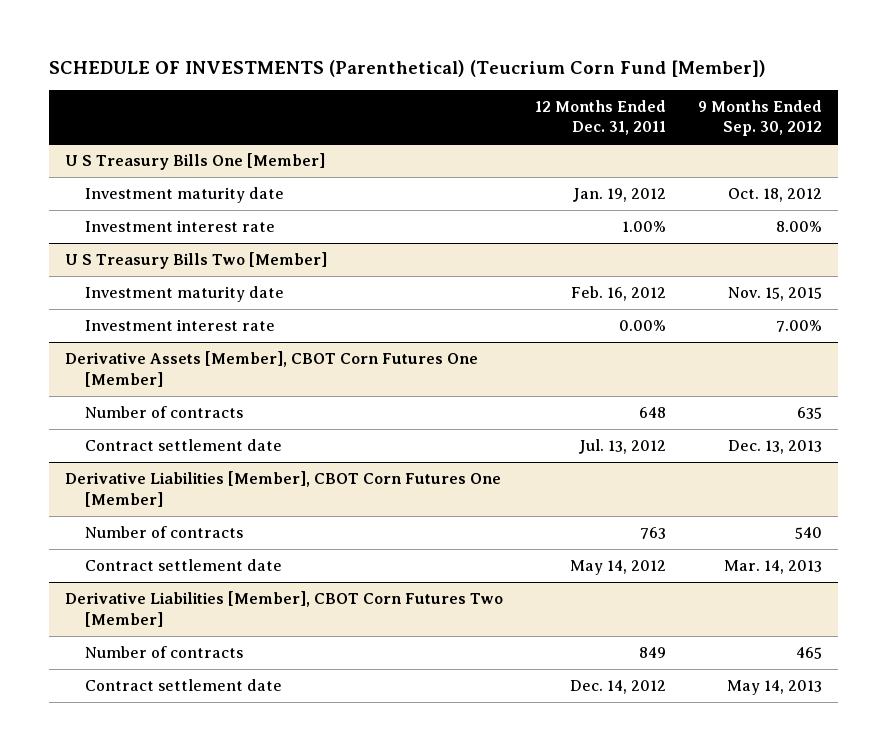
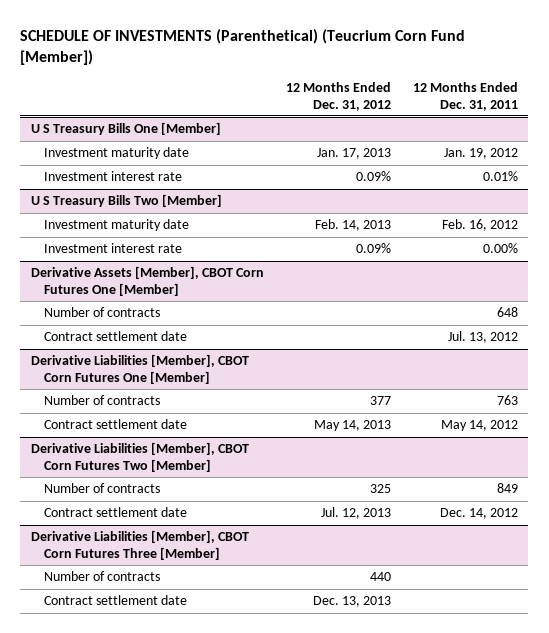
[697,99,822,137] 9 Months Ended Sep. 30, 2012 -> none
none -> [285,82,391,111] 12 Months Ended Dec. 31, 2012
[621,221,666,233] 1.00% -> [482,171,518,182] 0.01%
none -> [31,530,250,560] Derivative Liabilities [Member], CBOT Corn Futures Three [Member]
none -> [44,571,161,582] Number of contracts
none -> [44,595,188,606] Contract settlement date

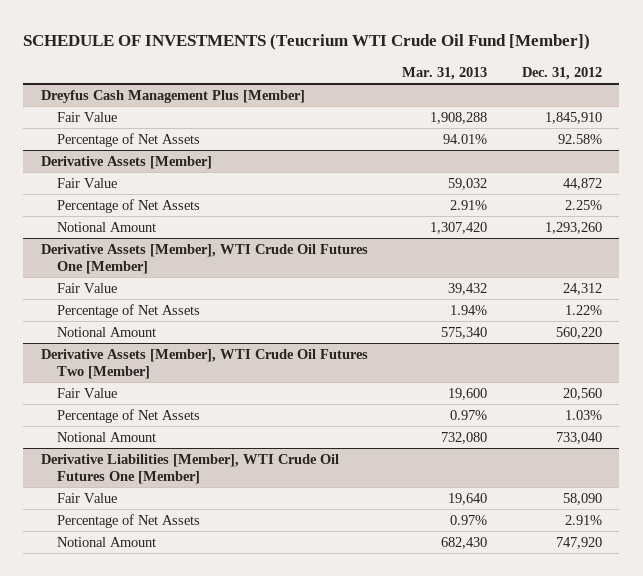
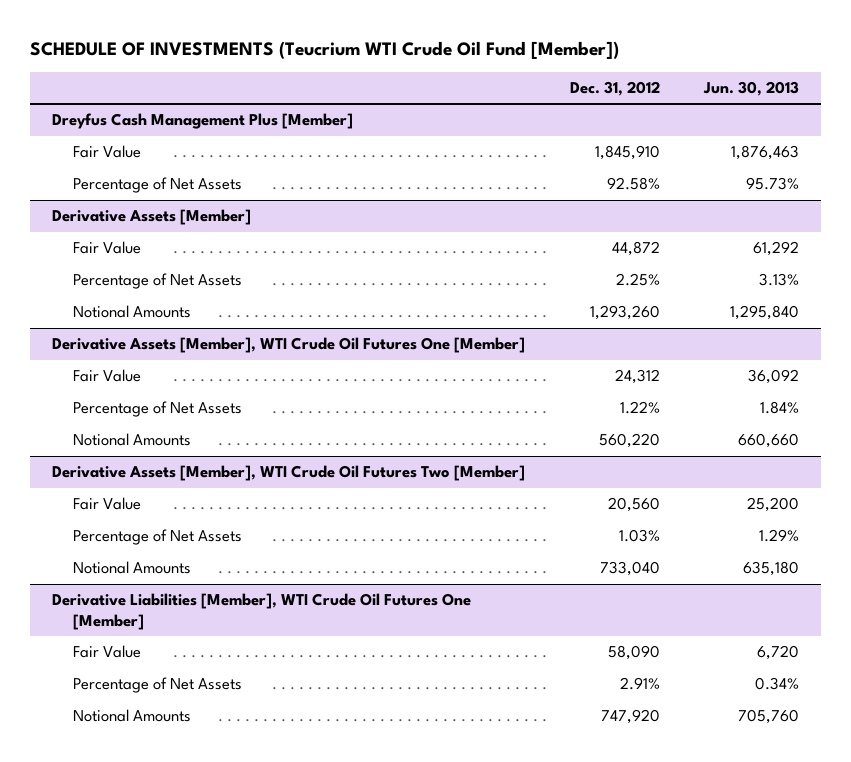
[402,66,488,80] Mar. 31, 2013 -> none
none -> [703,80,800,96] Jun. 30, 2013
[56,221,156,232] Notional Amount -> [73,305,192,319] Notional Amounts
[56,326,156,337] Notional Amount -> [73,433,192,447] Notional Amounts
[56,431,156,442] Notional Amount -> [73,561,192,575] Notional Amounts
[56,536,156,547] Notional Amount -> [73,709,192,723] Notional Amounts

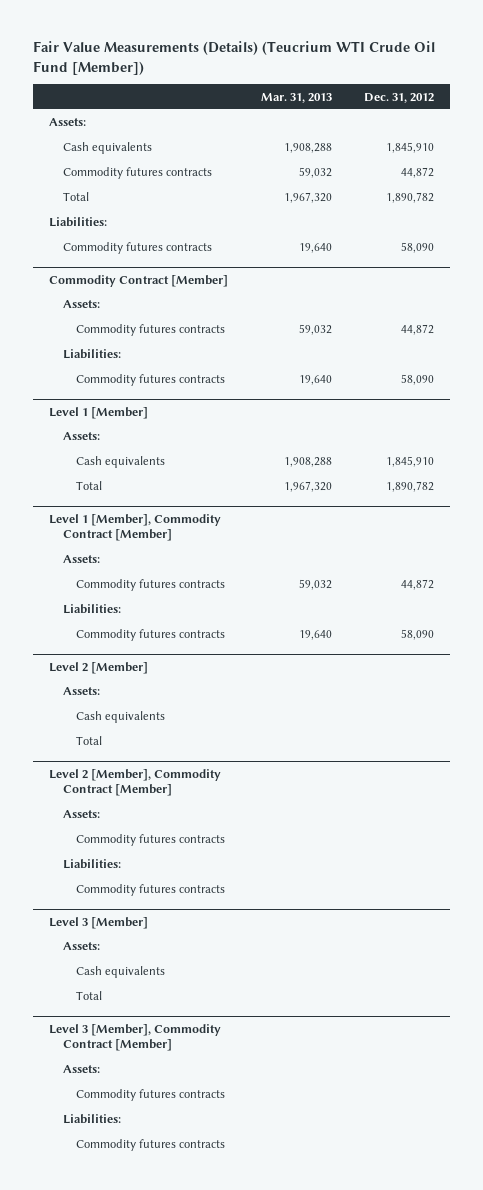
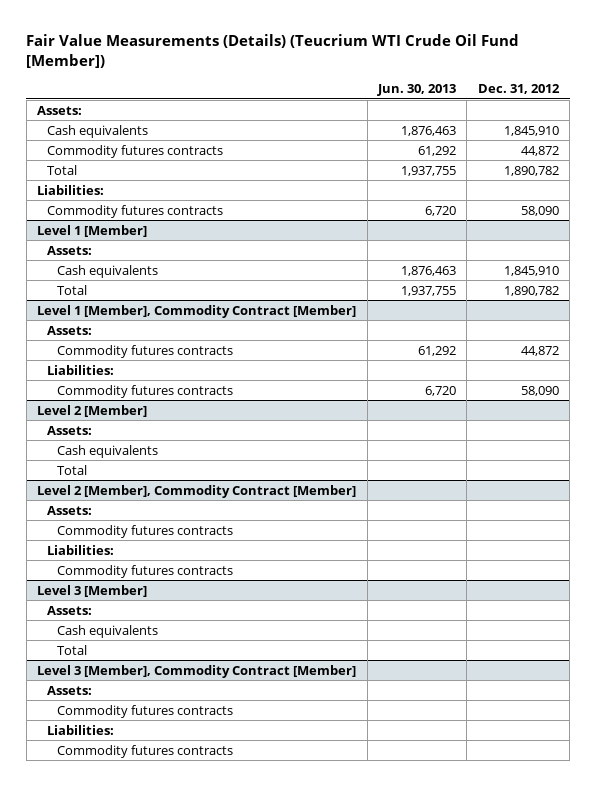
[260,92,332,103] Mar. 31, 2013 -> none
none -> [376,84,456,97] Jun. 30, 2013
[49,275,229,288] Commodity Contract [Member] -> none
[62,300,100,309] Assets: -> none
[76,324,226,337] Commodity futures contracts -> none
[62,349,121,360] Liabilities: -> none
[76,374,226,387] Commodity futures contracts -> none

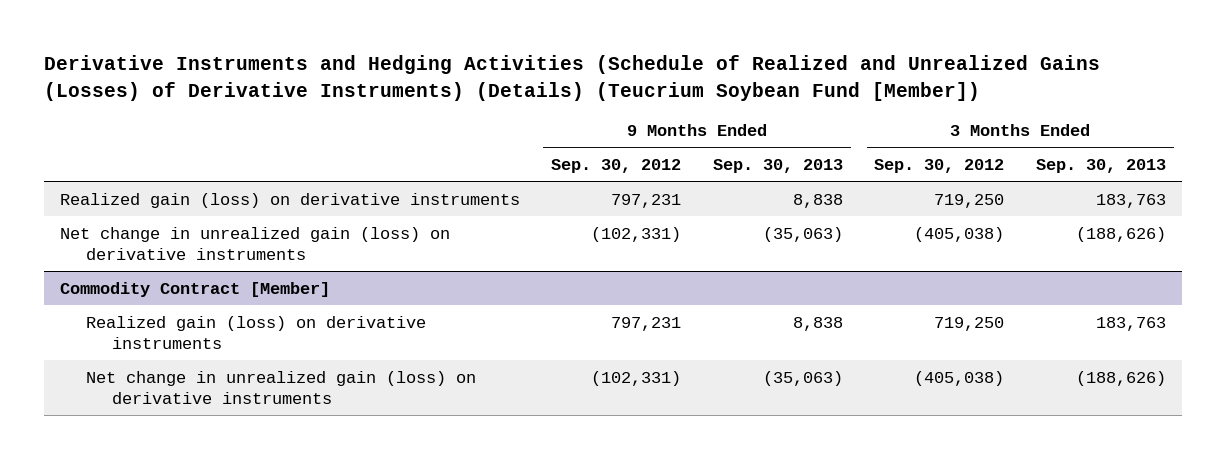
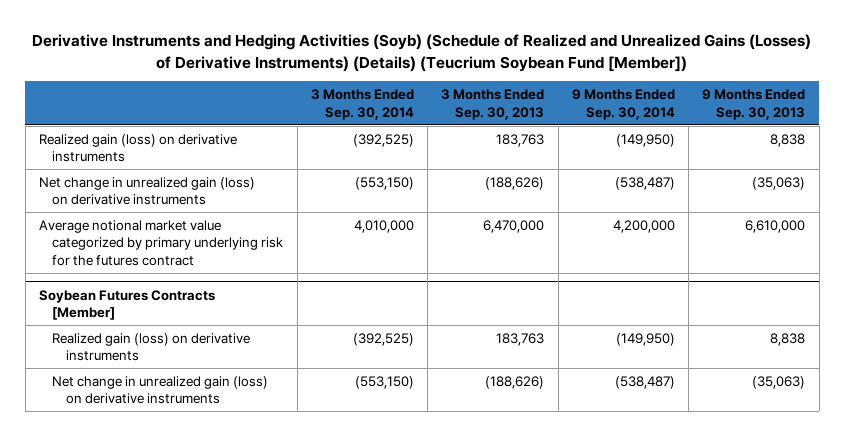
[43,55,1100,101] Derivative Instruments and Hedging Activities (Schedule of Realized and Unrealized Gains (Losses) of Derivative Instruments) (Details) (Teucrium Soybean Fund [Member]) -> [32,34,812,72] Derivative Instruments and Hedging Activities (Soyb) (Schedule of Realized and Unrealized Gains (Losses) of Derivative Instruments) (Details) (Teucrium Soybean Fund [Member])
[551,159,682,174] Sep. 30, 2012 -> none
[874,159,1005,174] Sep. 30, 2012 -> none
none -> [310,88,414,120] 3 Months Ended Sep. 30, 2014
none -> [571,88,675,120] 9 Months Ended Sep. 30, 2014
[59,281,330,297] Commodity Contract [Member] -> none
none -> [38,219,284,267] Average notional market value categorized by primary underlying risk for the futures contract
none -> [38,289,215,321] Soybean Futures Contracts [Member]

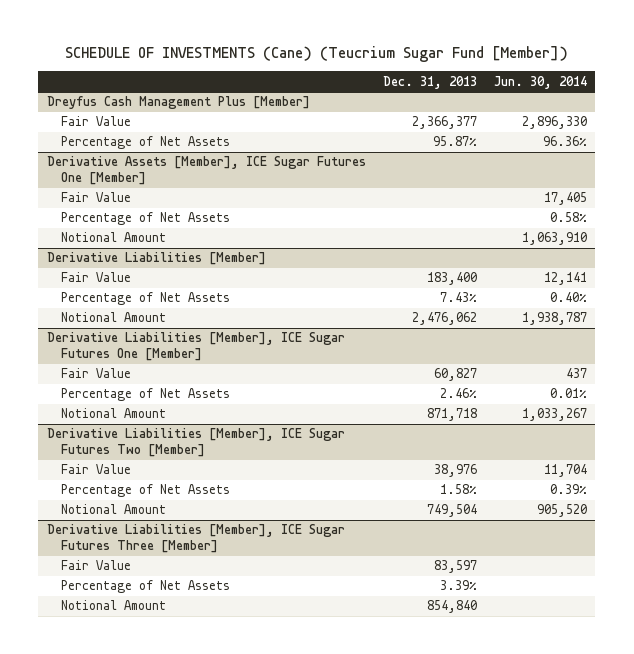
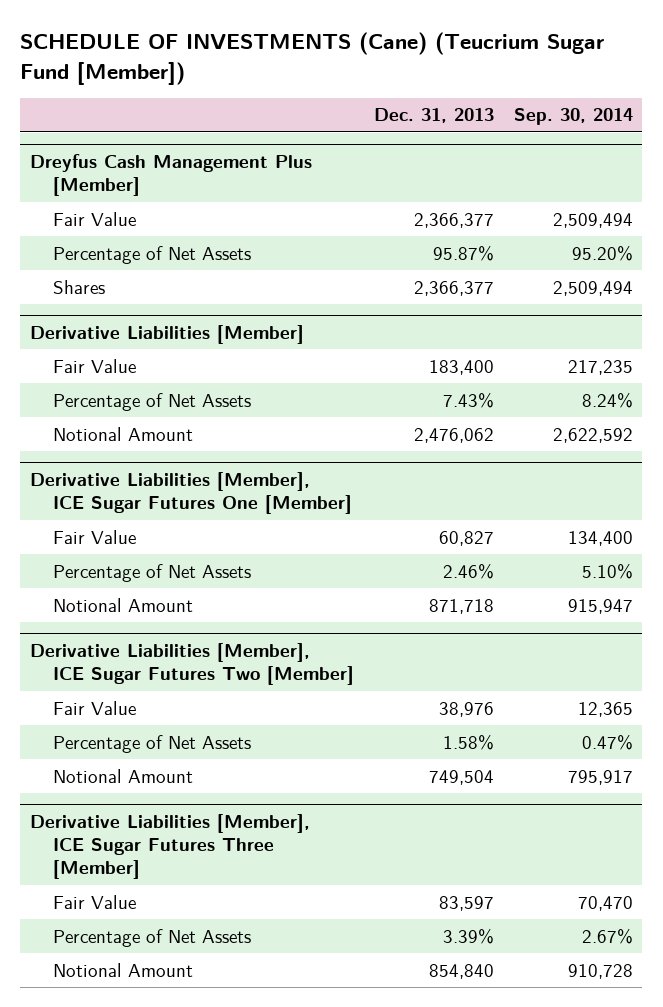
[493,75,587,89] Jun. 30, 2014 -> none
none -> [513,108,633,126] Sep. 30, 2014
[46,156,366,186] Derivative Assets [Member], ICE Sugar Futures One [Member] -> none
[60,192,131,203] Fair Value -> none
[60,212,230,226] Percentage of Net Assets -> none
[60,232,166,243] Notional Amount -> none
none -> [52,279,105,294] Shares

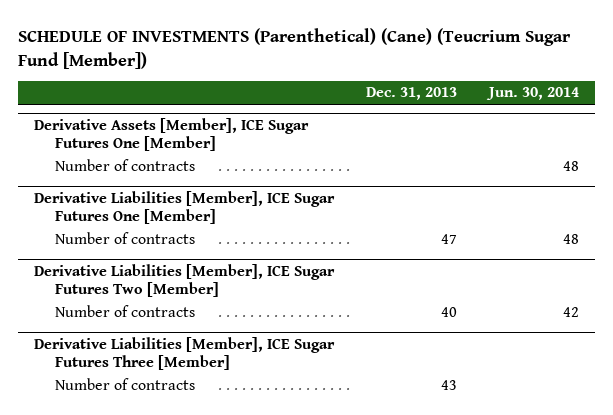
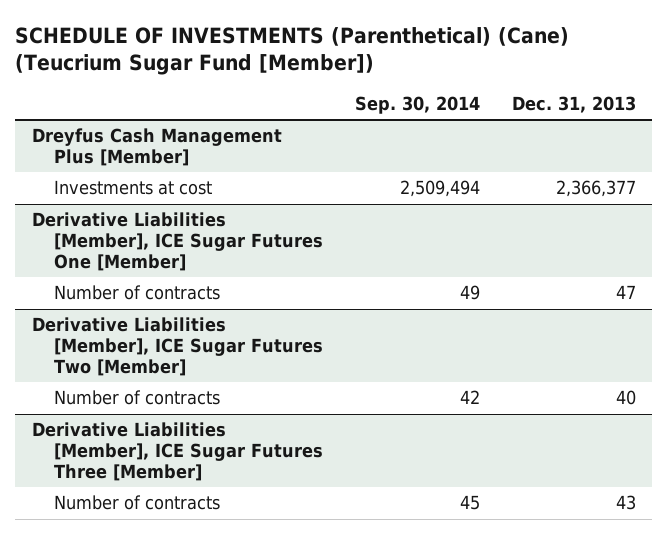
[485,87,579,101] Jun. 30, 2014 -> none
none -> [355,96,481,115] Sep. 30, 2014
[33,118,309,151] Derivative Assets [Member], ICE Sugar Futures One [Member] -> none
[55,159,196,172] Number of contracts -> none
none -> [31,128,282,166] Dreyfus Cash Management Plus [Member]
none -> [53,180,212,196] Investments at cost

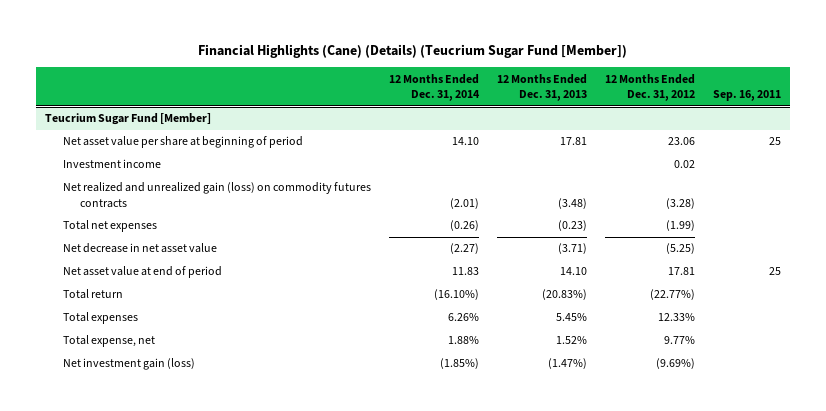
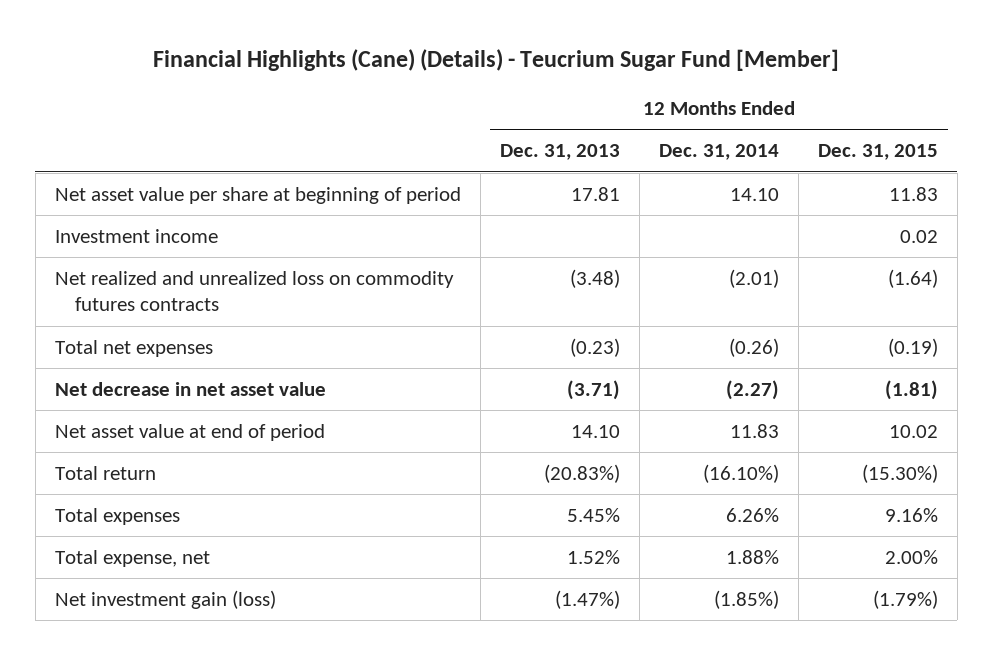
[198,43,628,58] Financial Highlights (Cane) (Details) (Teucrium Sugar Fund [Member]) -> [153,48,840,71] Financial Highlights (Cane) (Details) - Teucrium Sugar Fund [Member]
[604,73,695,102] 12 Months Ended Dec. 31, 2012 -> none
[713,90,782,102] Sep. 16, 2011 -> none
none -> [817,144,938,161] Dec. 31, 2015
[45,113,212,126] Teucrium Sugar Fund [Member] -> none
[62,182,371,209] Net realized and unrealized gain (loss) on commodity futures contracts -> [54,270,454,312] Net realized and unrealized loss on commodity futures contracts

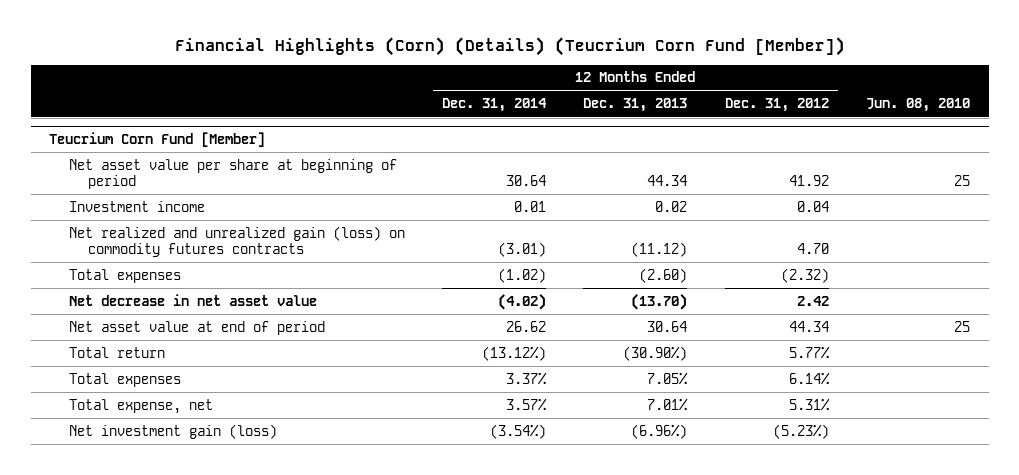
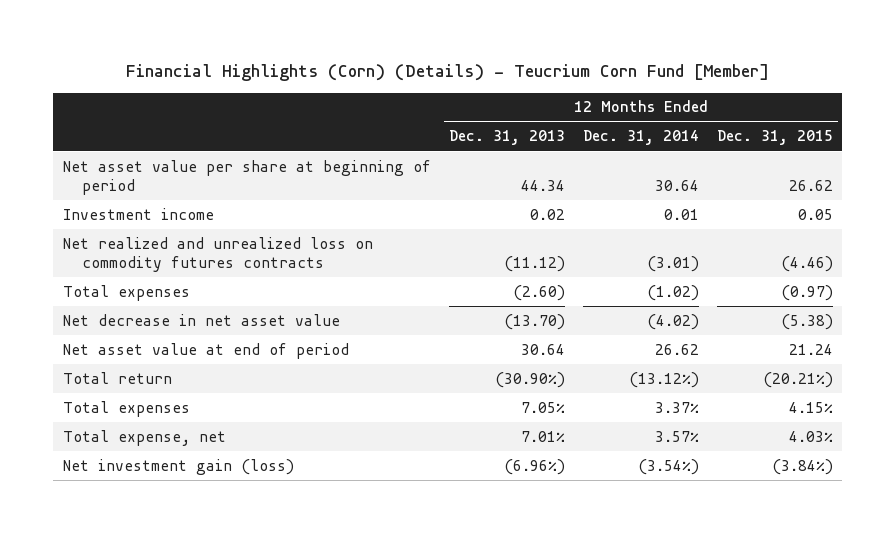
[174,37,845,57] Financial Highlights (Corn) (Details) (Teucrium Corn Fund [Member]) -> [125,64,769,82] Financial Highlights (Corn) (Details) - Teucrium Corn Fund [Member]
[724,98,829,113] Dec. 31, 2012 -> none
[866,98,971,113] Jun. 08, 2010 -> none
none -> [717,130,834,146] Dec. 31, 2015
[49,131,266,147] Teucrium Corn Fund [Member] -> none
[68,225,405,257] Net realized and unrealized gain (loss) on commodity futures contracts -> [62,236,373,272] Net realized and unrealized loss on commodity futures contracts

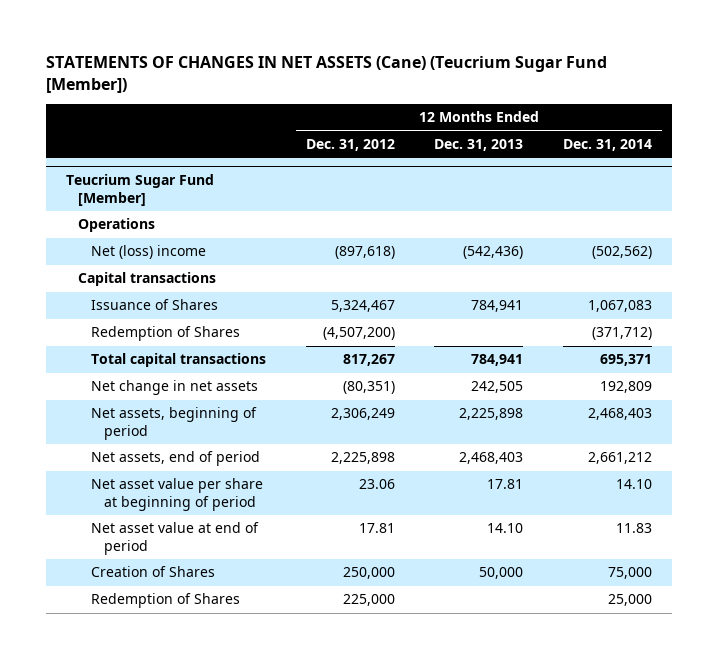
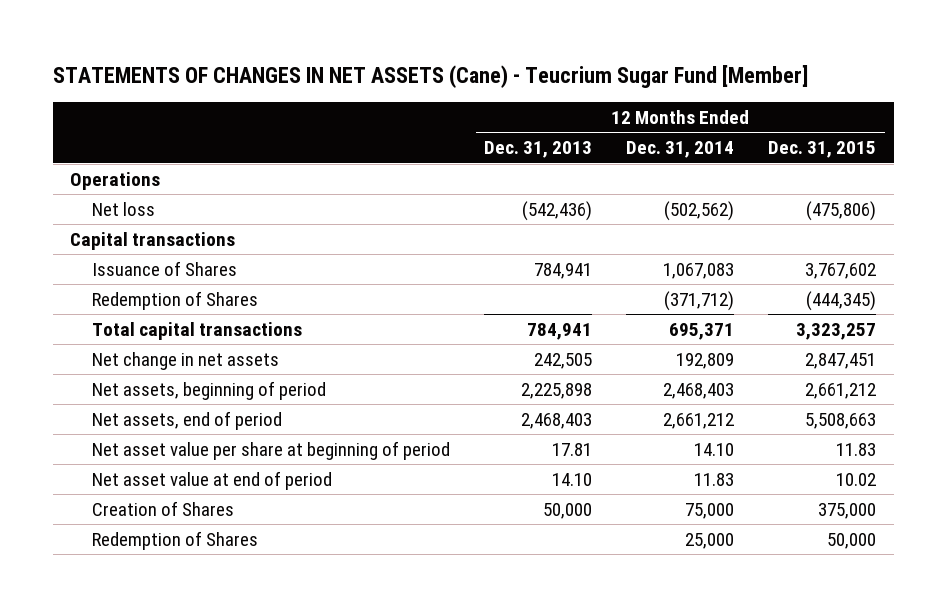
[45,55,607,93] STATEMENTS OF CHANGES IN NET ASSETS (Cane) (Teucrium Sugar Fund [Member]) -> [52,64,808,88] STATEMENTS OF CHANGES IN NET ASSETS (Cane) - Teucrium Sugar Fund [Member]
[305,139,395,152] Dec. 31, 2012 -> none
none -> [768,141,877,159] Dec. 31, 2015
[65,174,214,206] Teucrium Sugar Fund [Member] -> none
[91,245,207,260] Net (loss) income -> [92,202,156,217] Net loss

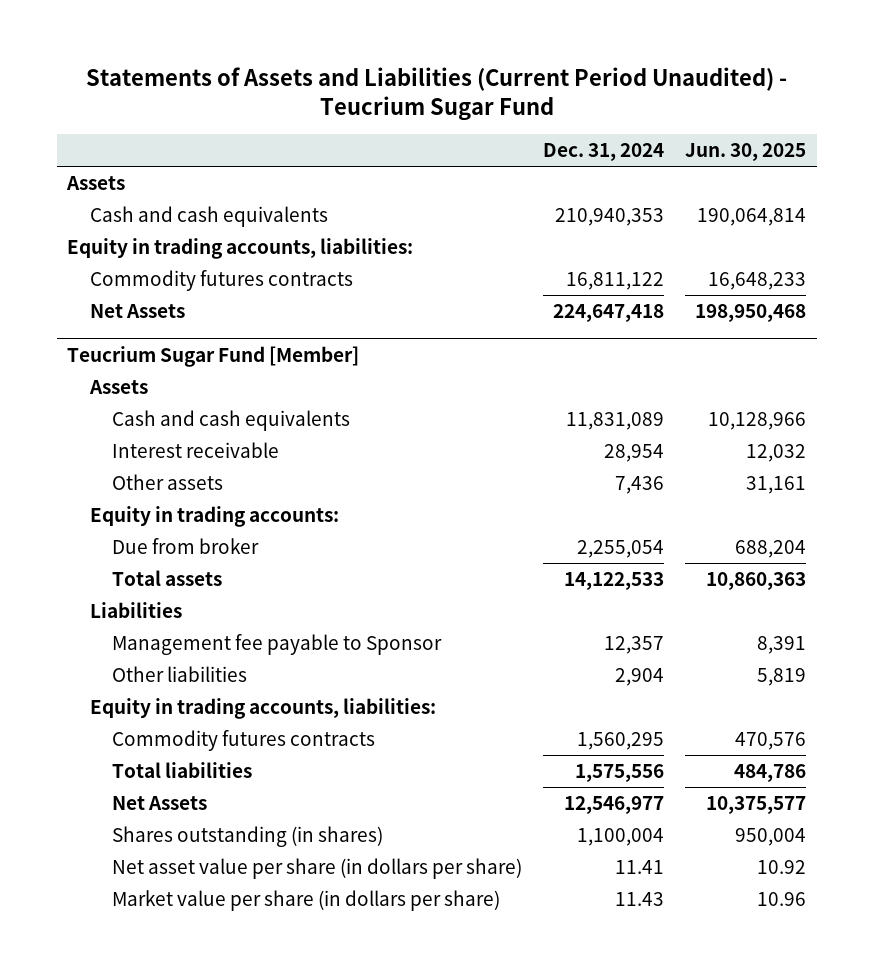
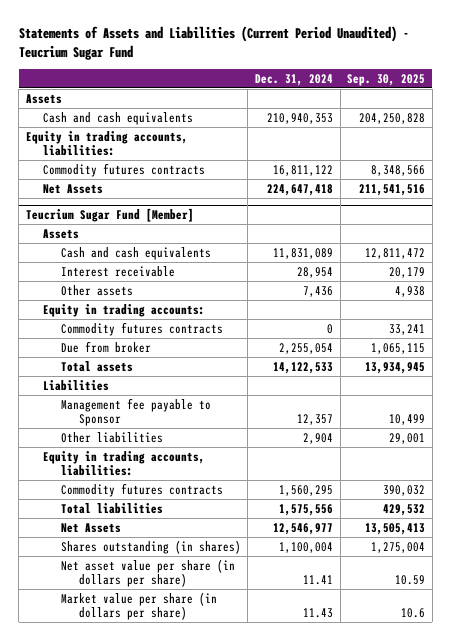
[685,143,807,162] Jun. 30, 2025 -> none
none -> [347,73,426,86] Sep. 30, 2025
none -> [60,321,223,336] Commodity futures contracts

